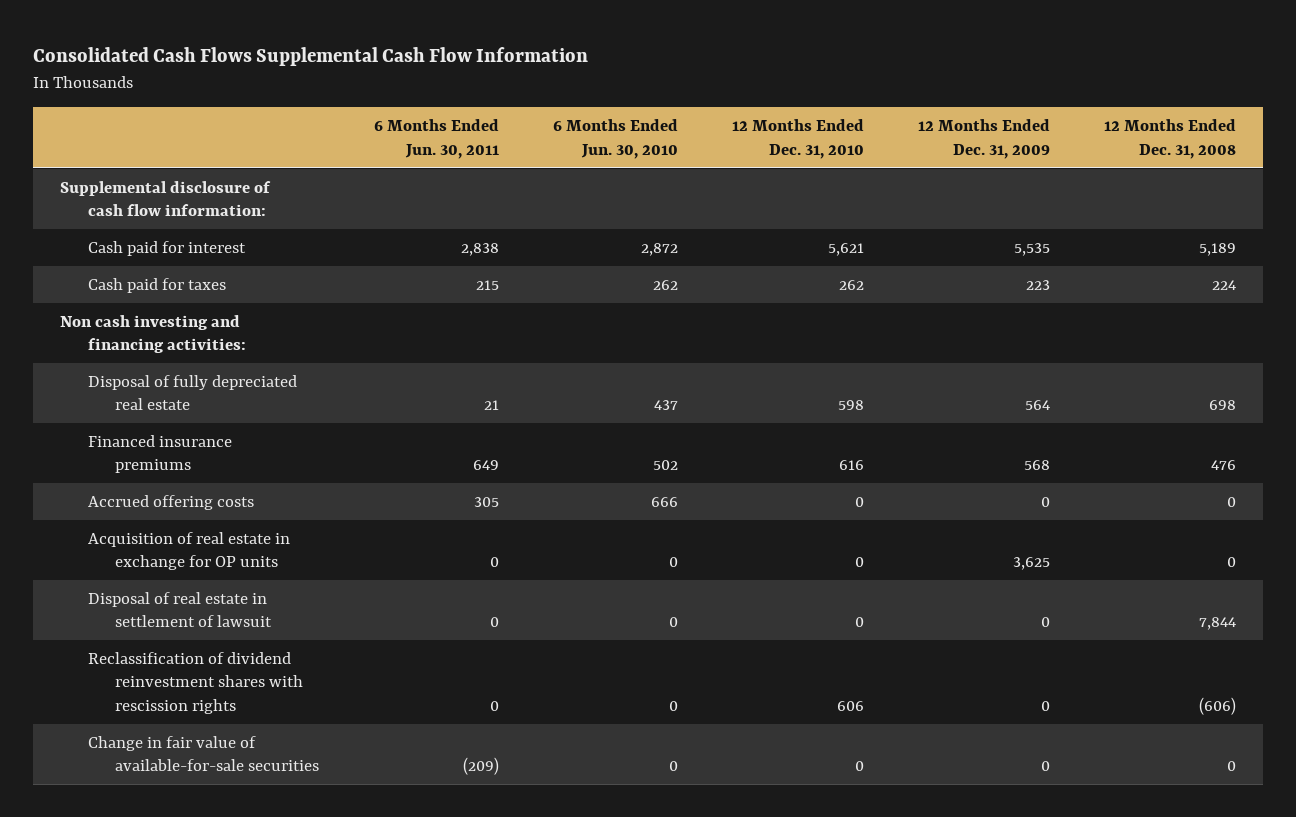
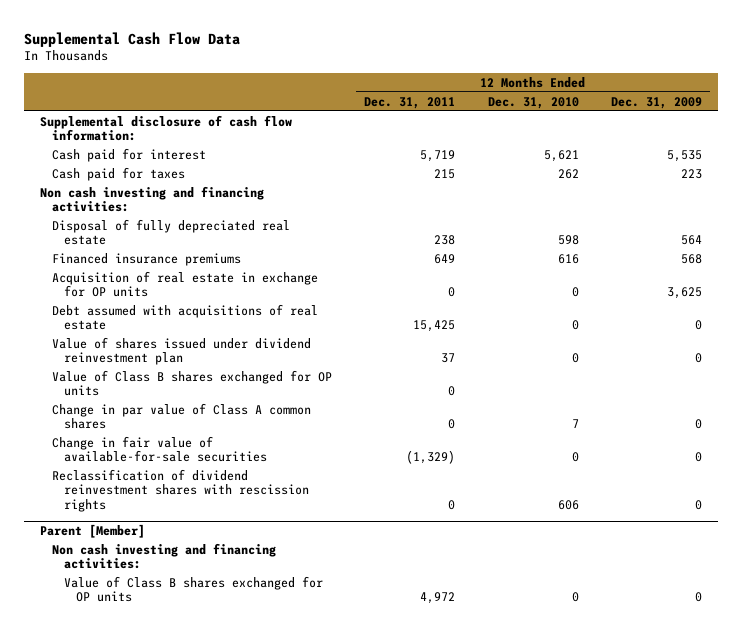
[32,47,588,67] Consolidated Cash Flows Supplemental Cash Flow Information -> [24,31,241,47] Supplemental Cash Flow Data
[373,119,499,159] 6 Months Ended Jun. 30, 2011 -> none
[552,119,678,159] 6 Months Ended Jun. 30, 2010 -> none
[1104,119,1237,159] 12 Months Ended Dec. 31, 2008 -> none
none -> [364,96,456,109] Dec. 31, 2011
[87,494,254,510] Accrued offering costs -> none
[87,591,273,628] Disposal of real estate in settlement of lawsuit -> none
none -> [52,303,319,331] Debt assumed with acquisitions of real estate
none -> [52,336,312,366] Value of shares issued under dividend reinvestment plan
none -> [52,369,333,397] Value of Class B shares exchanged for OP units
none -> [52,402,312,430] Change in par value of Class A common shares
[87,651,304,715] Reclassification of dividend reinvestment shares with rescission rights -> [52,468,310,512] Reclassification of dividend reinvestment shares with rescission rights
none -> [40,524,146,539] Parent [Member]
none -> [52,542,277,570] Non cash investing and financing activities:
none -> [64,575,324,603] Value of Class B shares exchanged for OP units

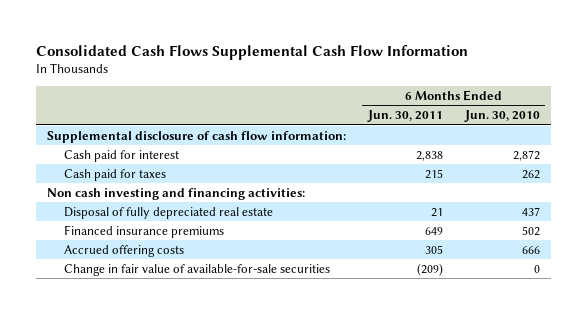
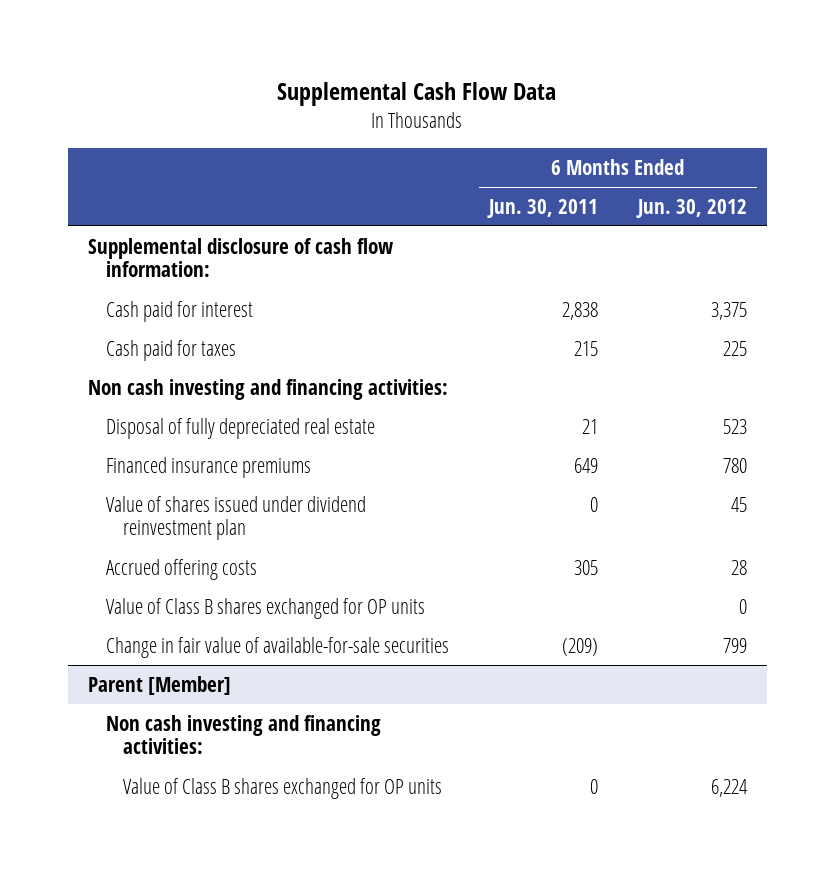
[35,44,468,60] Consolidated Cash Flows Supplemental Cash Flow Information -> [277,82,557,107] Supplemental Cash Flow Data
[463,110,540,123] Jun. 30, 2010 -> none
none -> [635,198,747,218] Jun. 30, 2012
none -> [105,495,366,541] Value of shares issued under dividend reinvestment plan
none -> [105,597,425,619] Value of Class B shares exchanged for OP units
none -> [88,675,232,695] Parent [Member]
none -> [105,714,381,755] Non cash investing and financing activities:
none -> [123,777,443,799] Value of Class B shares exchanged for OP units

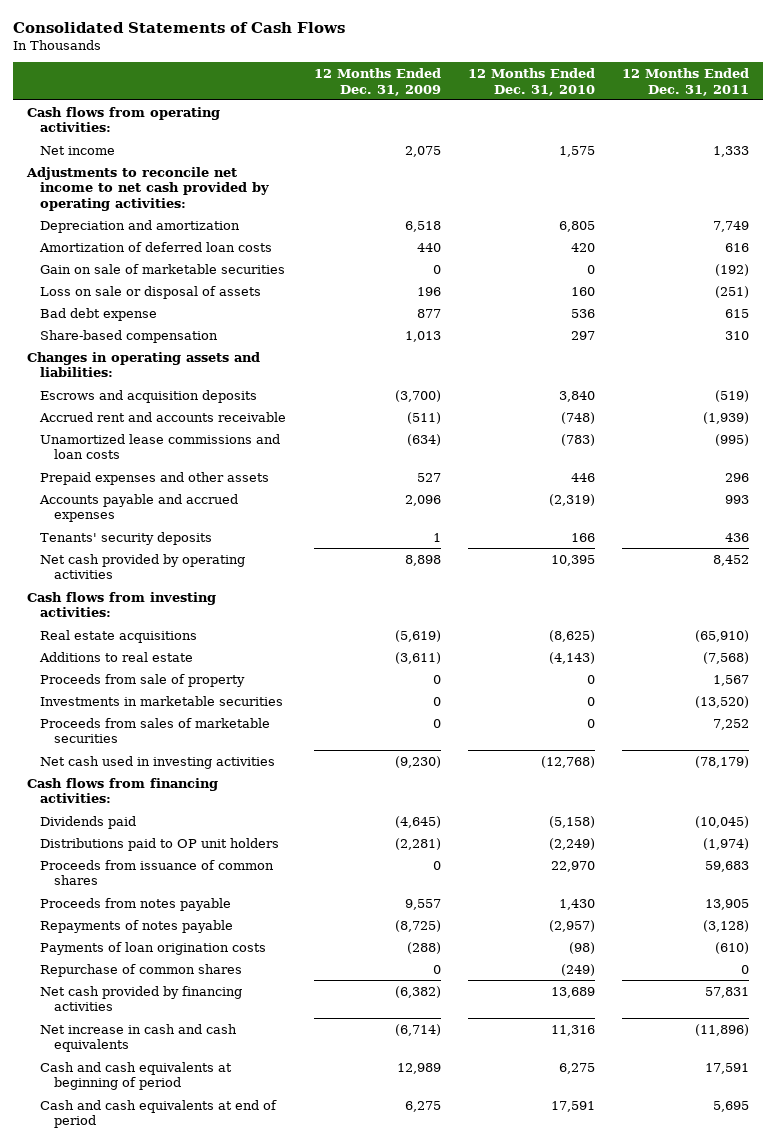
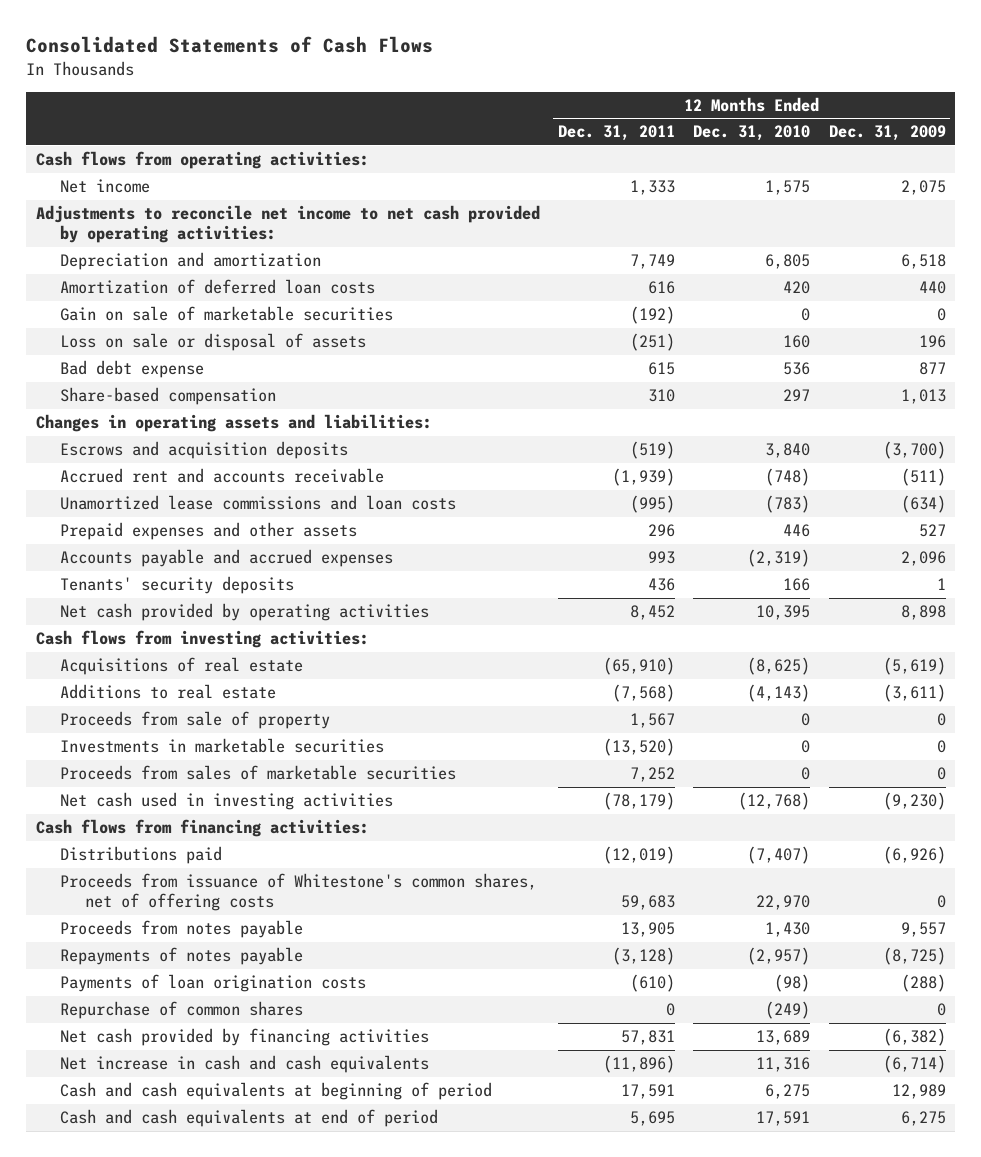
[40,629,198,643] Real estate acquisitions -> [60,657,304,676] Acquisitions of real estate
[40,815,137,829] Dividends paid -> none
[40,837,280,851] Distributions paid to OP unit holders -> none
none -> [60,846,223,865] Distributions paid
[40,859,275,886] Proceeds from issuance of common shares -> [60,873,538,912] Proceeds from issuance of Whitestone's common shares, net of offering costs

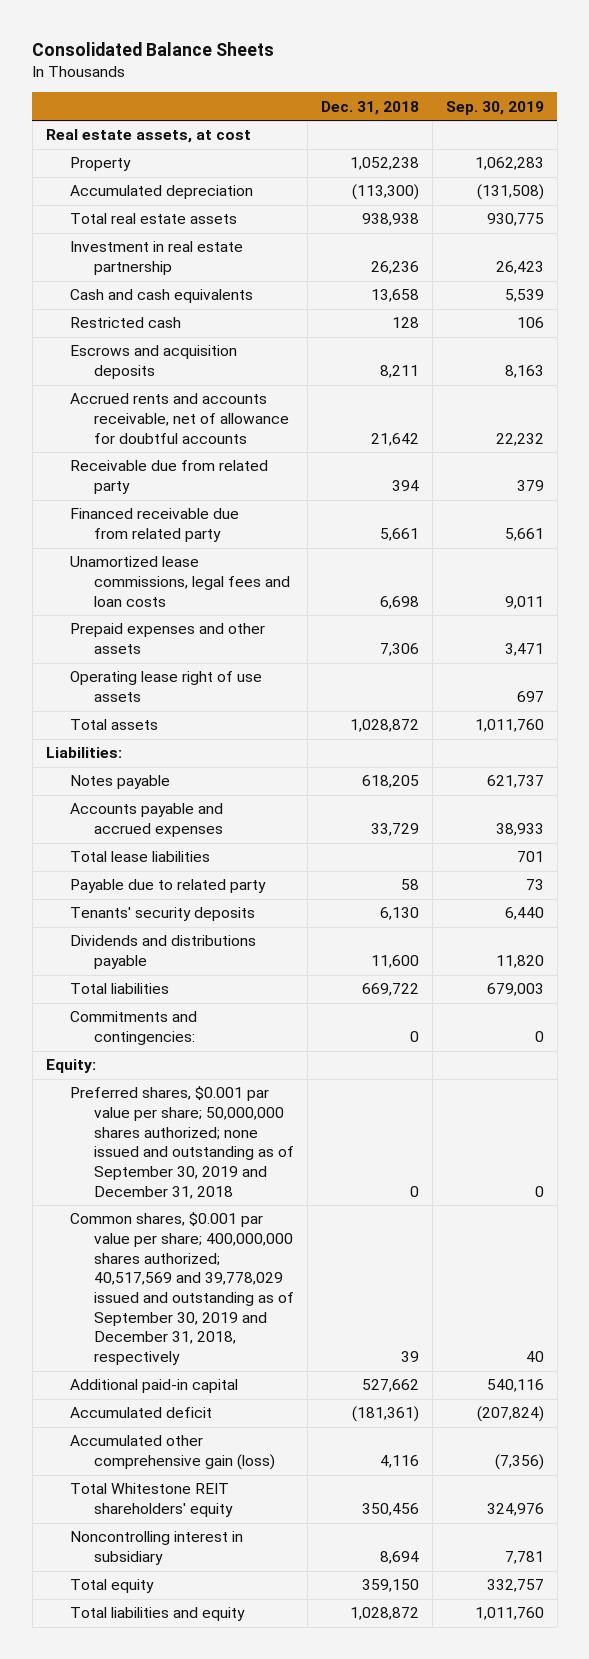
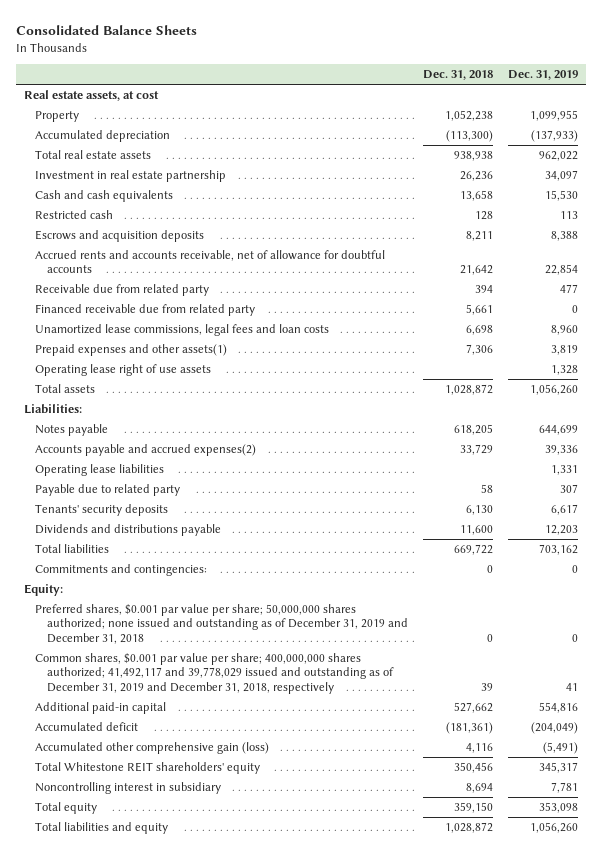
[445,100,544,115] Sep. 30, 2019 -> none
none -> [508,70,579,81] Dec. 31, 2019
[69,623,265,655] Prepaid expenses and other assets -> [35,343,228,356] Prepaid expenses and other assets(1)
[69,803,223,838] Accounts payable and accrued expenses -> [35,443,257,456] Accounts payable and accrued expenses(2)
[69,851,210,863] Total lease liabilities -> [35,463,165,476] Operating lease liabilities
[69,1086,294,1199] Preferred shares, $0.001 par value per share; 50,000,000 shares authorized; none issued and outstanding as of September 30, 2019 and December 31, 2018 -> [35,603,408,645] Preferred shares, $0.001 par value per share; 50,000,000 shares authorized; none issued and outstanding as of December 31, 2019 and December 31, 2018
[69,1212,294,1366] Common shares, $0.001 par value per share; 400,000,000 shares authorized; 40,517,569 and 39,778,029 issued and outstanding as of September 30, 2019 and December 31, 2018, respectively -> [35,652,394,695] Common shares, $0.001 par value per share; 400,000,000 shares authorized; 41,492,117 and 39,778,029 issued and outstanding as of December 31, 2019 and December 31, 2018, respectively

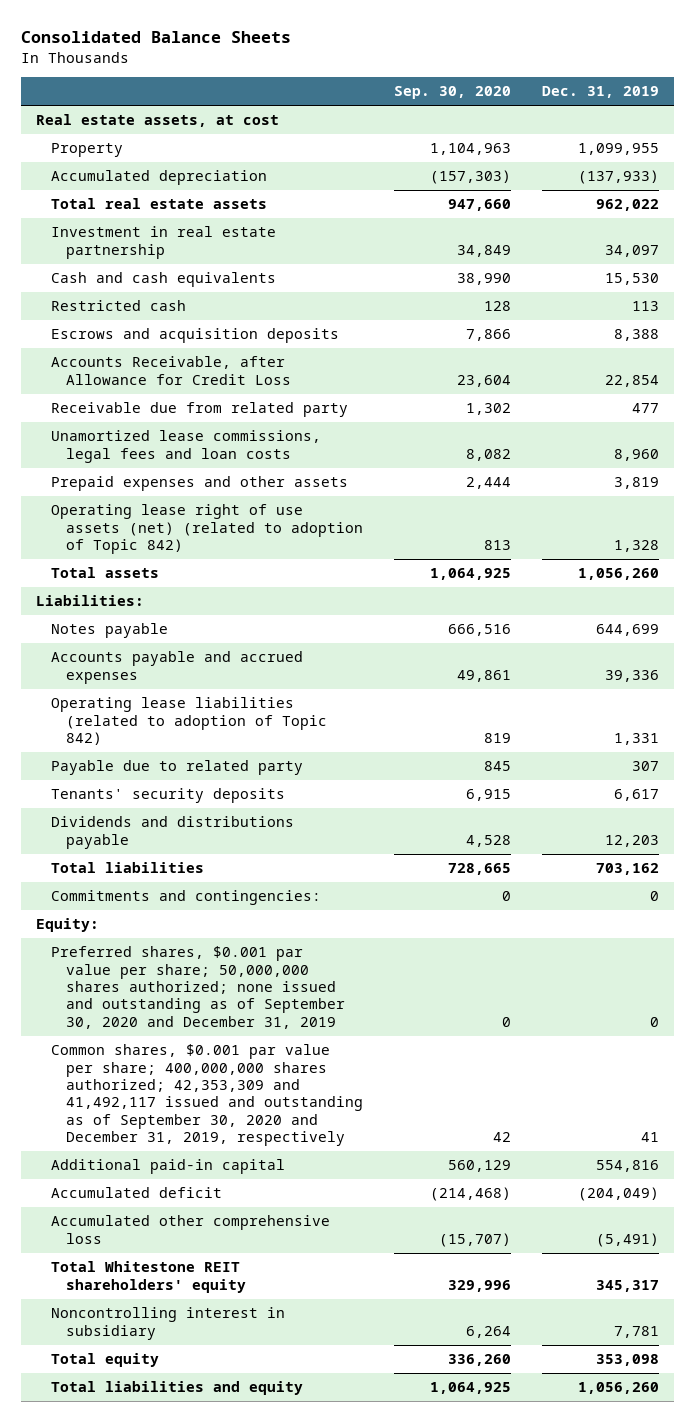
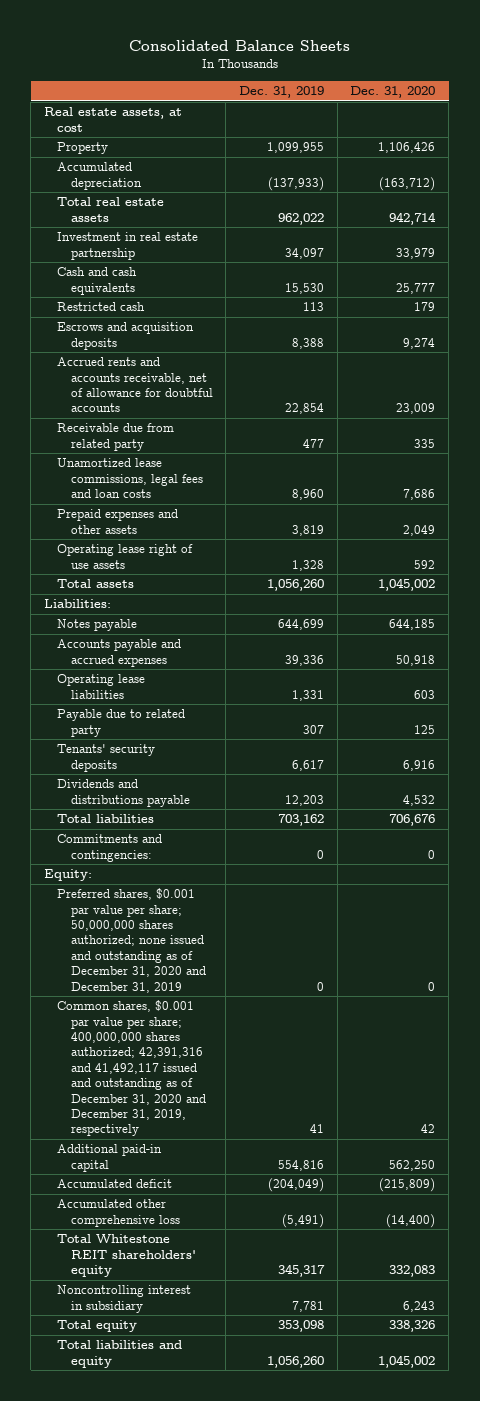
[393,86,511,100] Sep. 30, 2020 -> none
none -> [350,86,436,99] Dec. 31, 2020
[51,356,292,385] Accounts Receivable, after Allowance for Credit Loss -> [57,357,213,413] Accrued rents and accounts receivable, net of allowance for doubtful accounts
[51,504,364,554] Operating lease right of use assets (net) (related to adoption of Topic 842) -> [57,544,194,569] Operating lease right of use assets
[51,697,328,745] Operating lease liabilities (related to adoption of Topic 842) -> [57,674,146,699] Operating lease liabilities
[51,946,346,1029] Preferred shares, $0.001 par value per share; 50,000,000 shares authorized; none issued and outstanding as of September 30, 2020 and December 31, 2019 -> [57,888,206,993] Preferred shares, $0.001 par value per share; 50,000,000 shares authorized; none issued and outstanding as of December 31, 2020 and December 31, 2019
[51,1044,364,1147] Common shares, $0.001 par value per share; 400,000,000 shares authorized; 42,353,309 and 41,492,117 issued and outstanding as of September 30, 2020 and December 31, 2019, respectively -> [57,1000,206,1137] Common shares, $0.001 par value per share; 400,000,000 shares authorized; 42,391,316 and 41,492,117 issued and outstanding as of December 31, 2020 and December 31, 2019, respectively

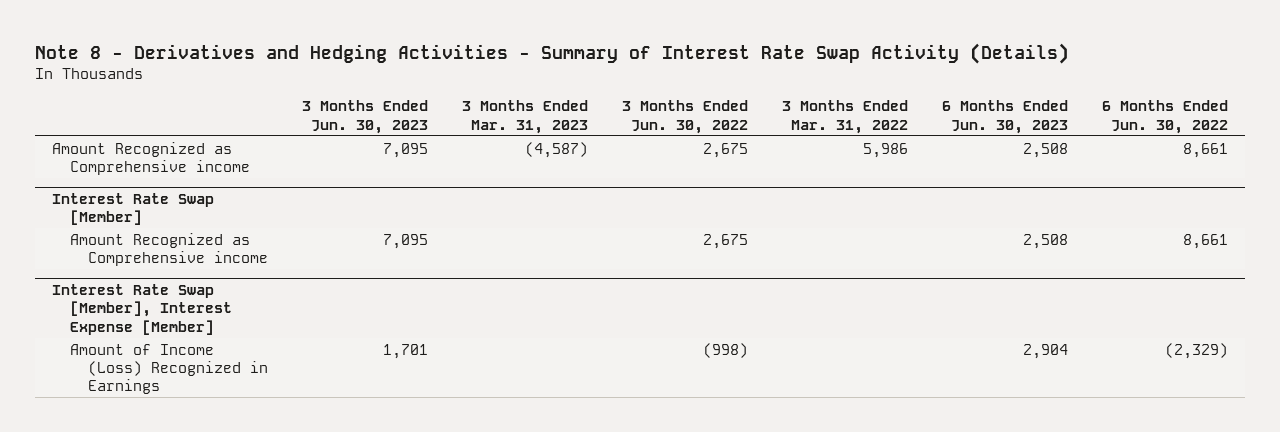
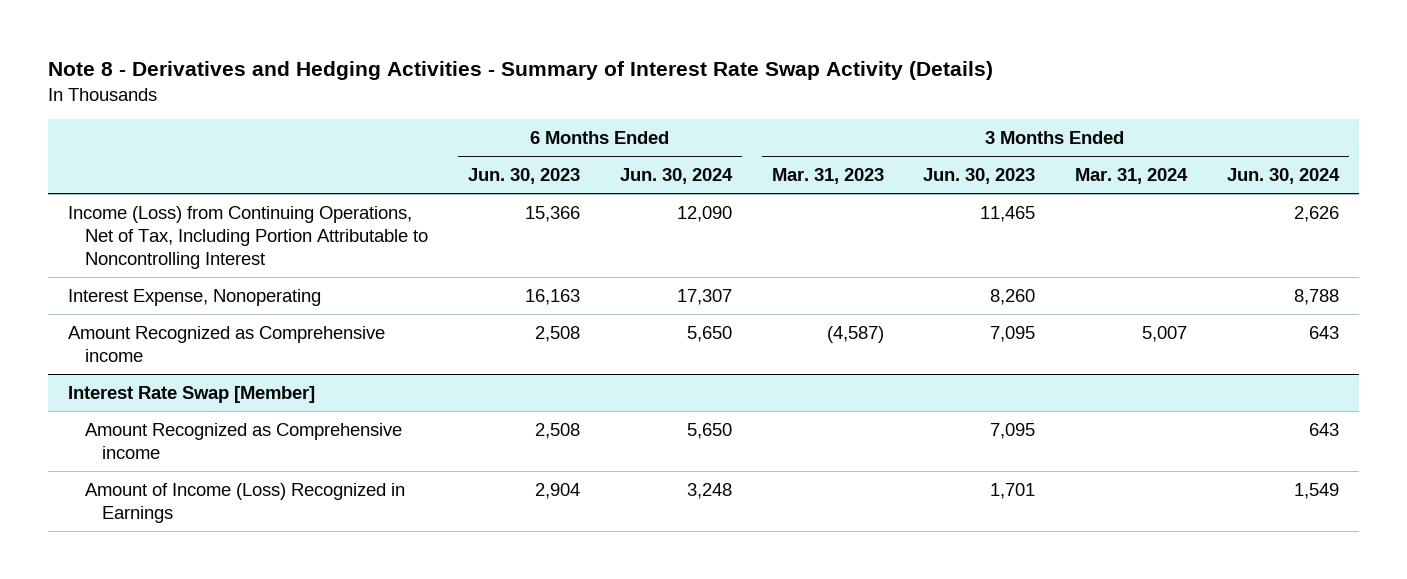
[621,100,748,134] 3 Months Ended Jun. 30, 2022 -> none
[781,100,908,134] 3 Months Ended Mar. 31, 2022 -> none
[1101,100,1228,134] 6 Months Ended Jun. 30, 2022 -> none
none -> [619,167,733,184] Jun. 30, 2024
none -> [1075,167,1189,184] Mar. 31, 2024
none -> [1227,167,1341,184] Jun. 30, 2024
none -> [67,205,428,269] Income (Loss) from Continuing Operations, Net of Tax, Including Portion Attributable to Noncontrolling Interest
none -> [67,288,321,306] Interest Expense, Nonoperating
[52,283,233,335] Interest Rate Swap [Member], Interest Expense [Member] -> none

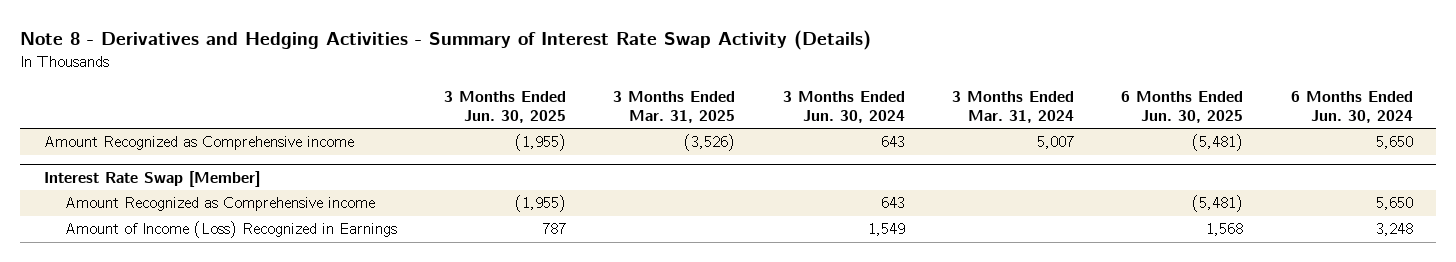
[467,167,580,184] Jun. 30, 2023 -> none
[771,167,884,184] Mar. 31, 2023 -> none
[923,167,1036,184] Jun. 30, 2023 -> none
none -> [444,90,567,124] 3 Months Ended Jun. 30, 2025
none -> [613,90,736,124] 3 Months Ended Mar. 31, 2025
none -> [1121,90,1244,124] 6 Months Ended Jun. 30, 2025
[67,205,428,269] Income (Loss) from Continuing Operations, Net of Tax, Including Portion Attributable to Noncontrolling Interest -> none
[67,288,321,306] Interest Expense, Nonoperating -> none

